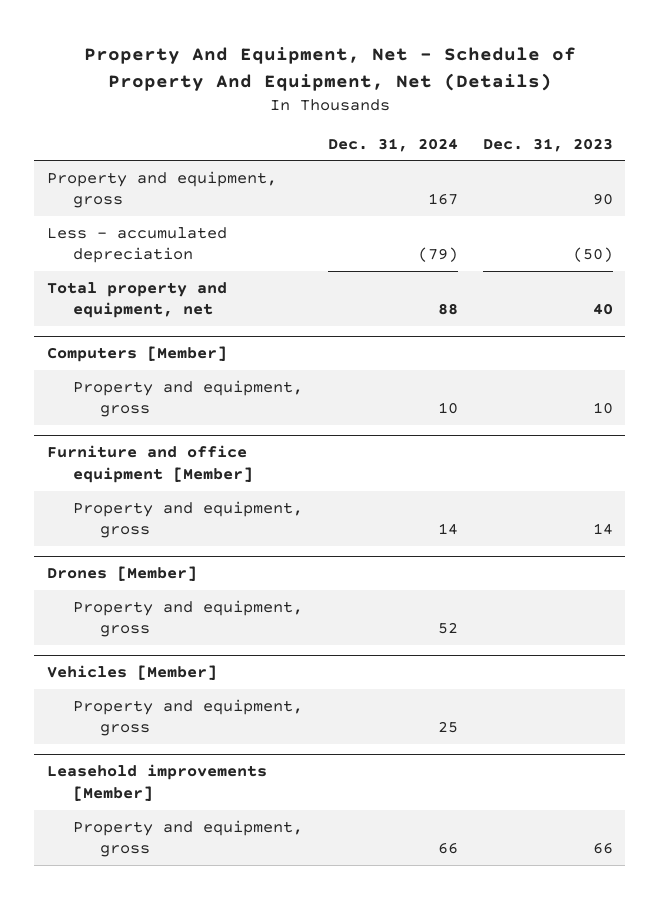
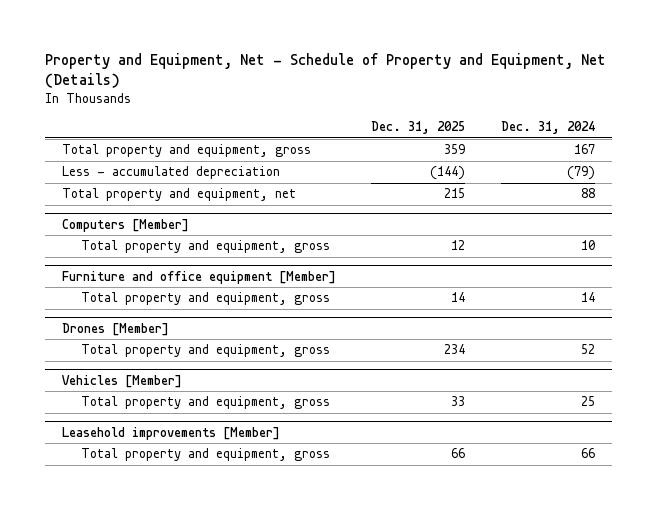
[83,47,576,91] Property And Equipment, Net - Schedule of Property And Equipment, Net (Details) -> [44,53,606,89] Property and Equipment, Net - Schedule of Property and Equipment, Net (Details)
[482,137,613,152] Dec. 31, 2023 -> none
none -> [371,121,466,135] Dec. 31, 2025
[46,170,277,209] Property and equipment, gross -> [62,144,312,158] Total property and equipment, gross
[73,379,304,418] Property and equipment, gross -> [80,240,330,254] Total property and equipment, gross
[73,500,304,539] Property and equipment, gross -> [80,292,330,306] Total property and equipment, gross
[73,599,304,638] Property and equipment, gross -> [80,344,330,358] Total property and equipment, gross
[73,698,304,737] Property and equipment, gross -> [80,396,330,410] Total property and equipment, gross
[73,819,304,858] Property and equipment, gross -> [80,448,330,462] Total property and equipment, gross

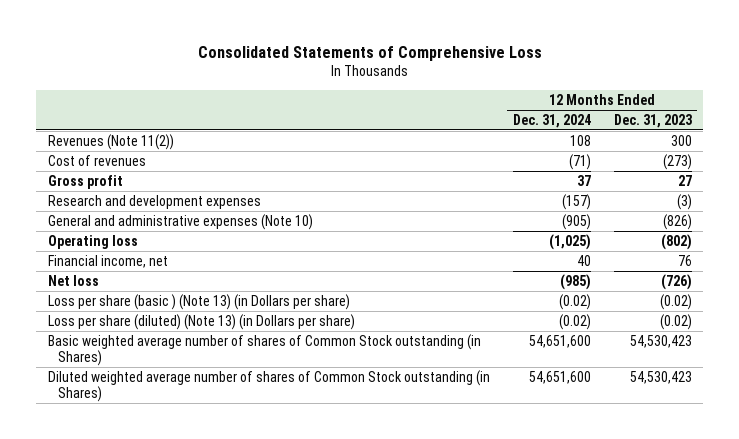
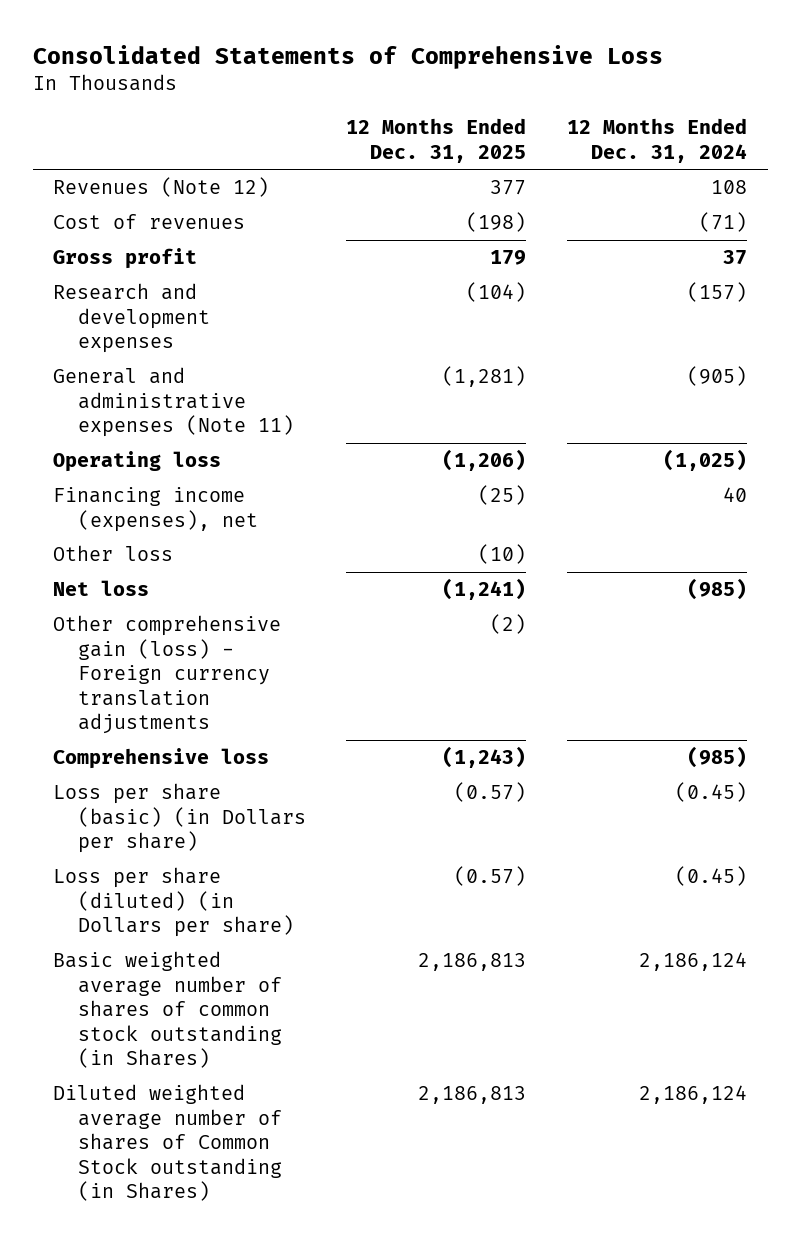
[613,113,692,128] Dec. 31, 2023 -> none
none -> [346,118,527,163] 12 Months Ended Dec. 31, 2025
[47,133,174,150] Revenues (Note 11(2)) -> [53,177,270,198] Revenues (Note 12)
[47,213,313,230] General and administrative expenses (Note 10) -> [53,367,294,438] General and administrative expenses (Note 11)
[47,254,168,268] Financial income, net -> [53,487,258,532] Financing income (expenses), net
none -> [53,545,174,562] Other loss
none -> [53,615,282,735] Other comprehensive gain (loss) - Foreign currency translation adjustments
none -> [53,748,270,770] Comprehensive loss
[47,293,350,310] Loss per share (basic ) (Note 13) (in Dollars per share) -> [53,783,306,854] Loss per share (basic) (in Dollars per share)
[558,293,591,310] (0.02) -> [675,782,748,803] (0.45)
[47,313,355,330] Loss per share (diluted) (Note 13) (in Dollars per share) -> [53,867,294,938] Loss per share (diluted) (in Dollars per share)
[558,313,591,330] (0.02) -> [675,866,748,887] (0.45)
[47,333,481,366] Basic weighted average number of shares of Common Stock outstanding (in Shares) -> [53,951,282,1069] Basic weighted average number of shares of common stock outstanding (in Shares)
[528,334,591,348] 54,651,600 -> [639,952,748,972] 2,186,124
[528,370,591,384] 54,651,600 -> [639,1085,748,1105] 2,186,124

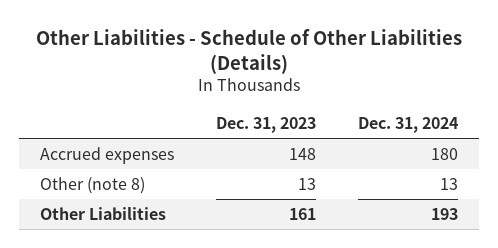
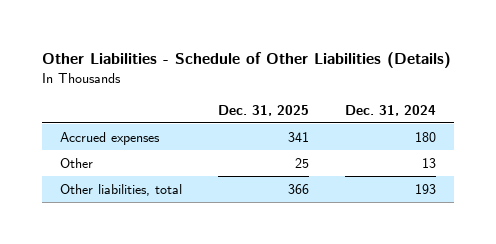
[216,116,317,133] Dec. 31, 2023 -> none
none -> [218,104,310,116] Dec. 31, 2025
[40,177,146,195] Other (note 8) -> [60,157,94,168] Other
[40,207,167,221] Other Liabilities -> [60,183,183,196] Other liabilities, total

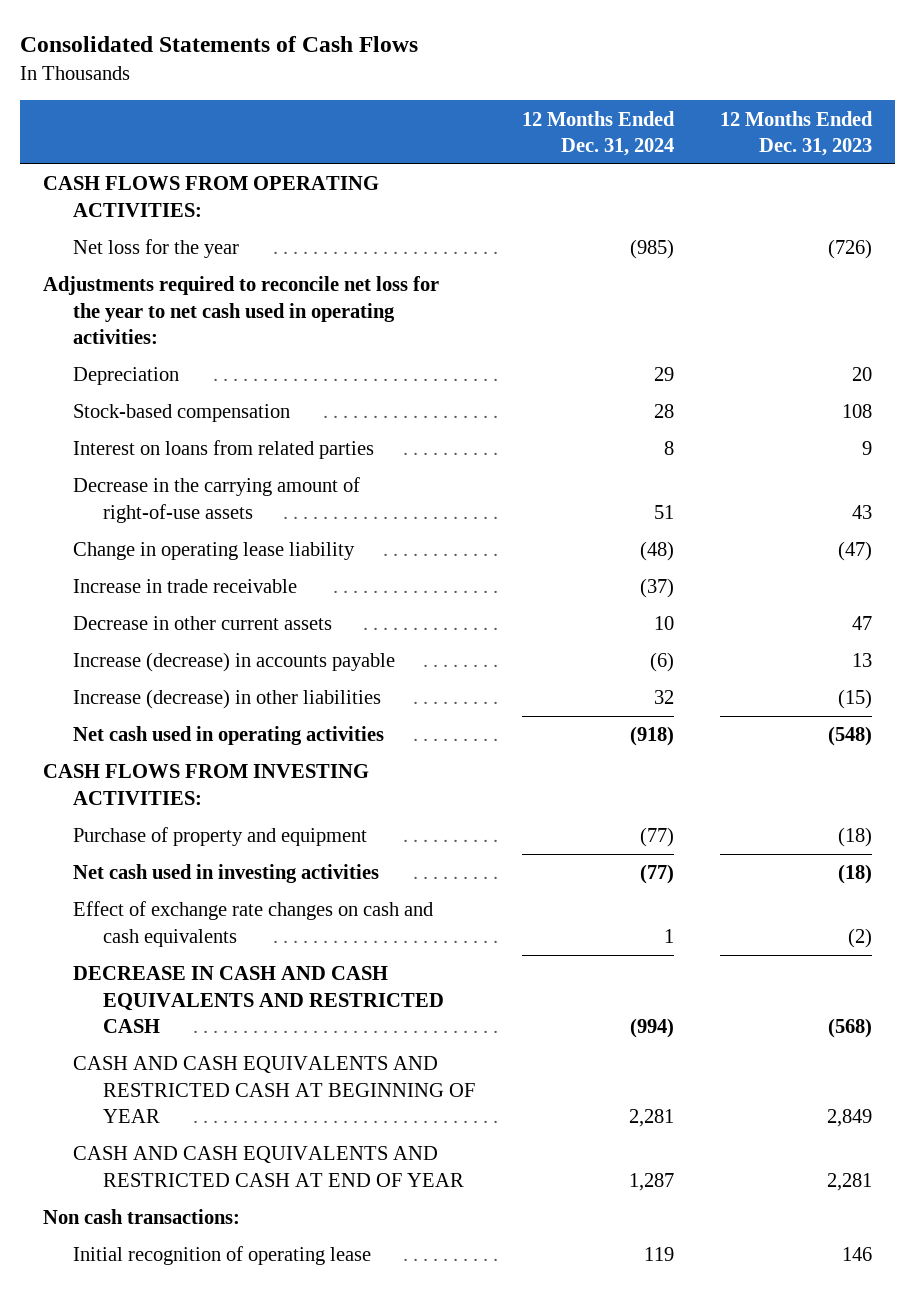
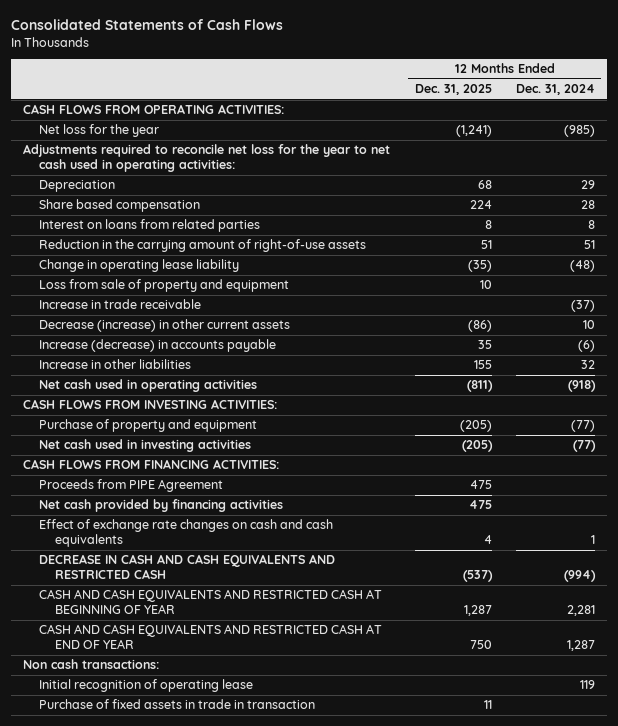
[719,110,873,156] 12 Months Ended Dec. 31, 2023 -> none
none -> [414,84,492,96] Dec. 31, 2025
[73,404,291,423] Stock-based compensation -> [39,199,201,213] Share based compensation
[73,477,361,523] Decrease in the carrying amount of right-of-use assets -> [39,239,367,253] Reduction in the carrying amount of right-of-use assets
none -> [39,279,290,293] Loss from sale of property and equipment
[73,616,333,631] Decrease in other current assets -> [39,319,291,333] Decrease (increase) in other current assets
[73,689,382,710] Increase (decrease) in other liabilities -> [39,359,192,370] Increase in other liabilities
none -> [23,459,280,470] CASH FLOWS FROM FINANCING ACTIVITIES:
none -> [39,479,224,493] Proceeds from PIPE Agreement
none -> [39,499,284,513] Net cash provided by financing activities
none -> [39,699,316,710] Purchase of fixed assets in trade in transaction

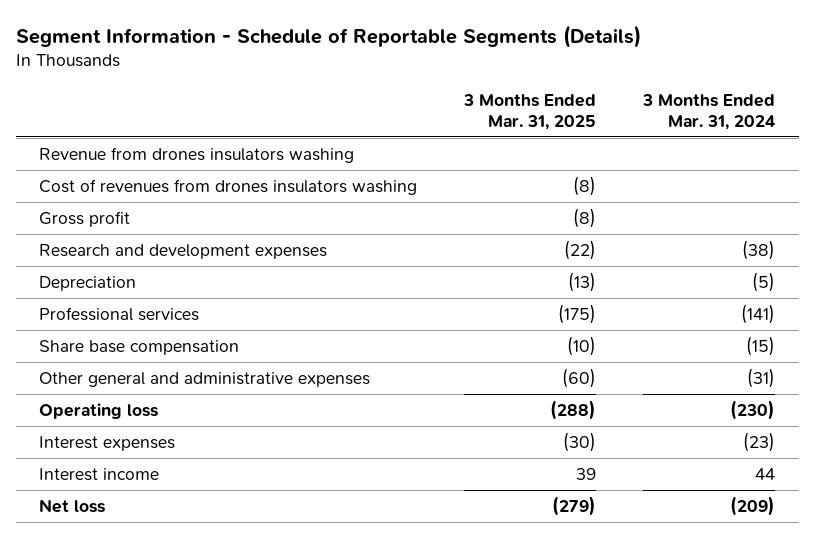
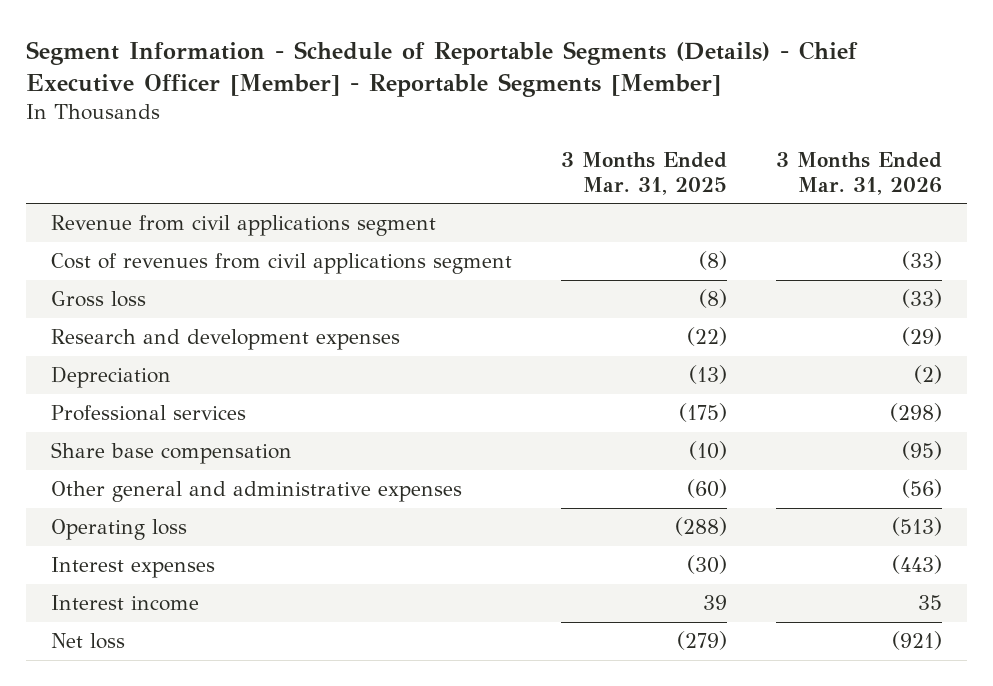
[15,24,641,48] Segment Information - Schedule of Reportable Segments (Details) -> [25,40,858,98] Segment Information - Schedule of Reportable Segments (Details) - Chief Executive Officer [Member] - Reportable Segments [Member]
[642,93,776,130] 3 Months Ended Mar. 31, 2024 -> none
none -> [775,151,942,195] 3 Months Ended Mar. 31, 2026
[39,146,355,163] Revenue from drones insulators washing -> [50,215,436,237] Revenue from civil applications segment
[39,178,418,195] Cost of revenues from drones insulators washing -> [50,253,512,275] Cost of revenues from civil applications segment
[39,210,131,227] Gross profit -> [50,291,146,308] Gross loss

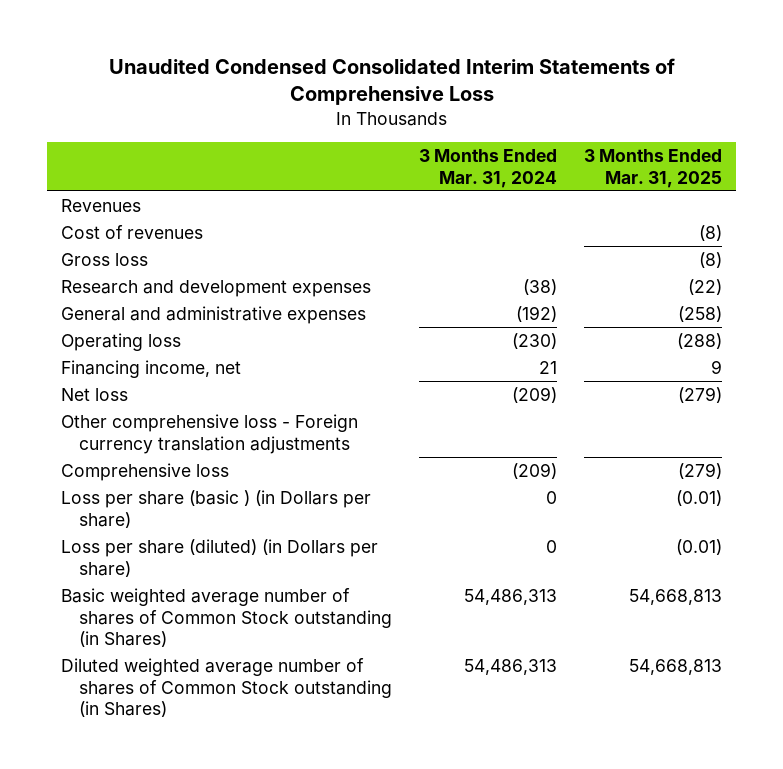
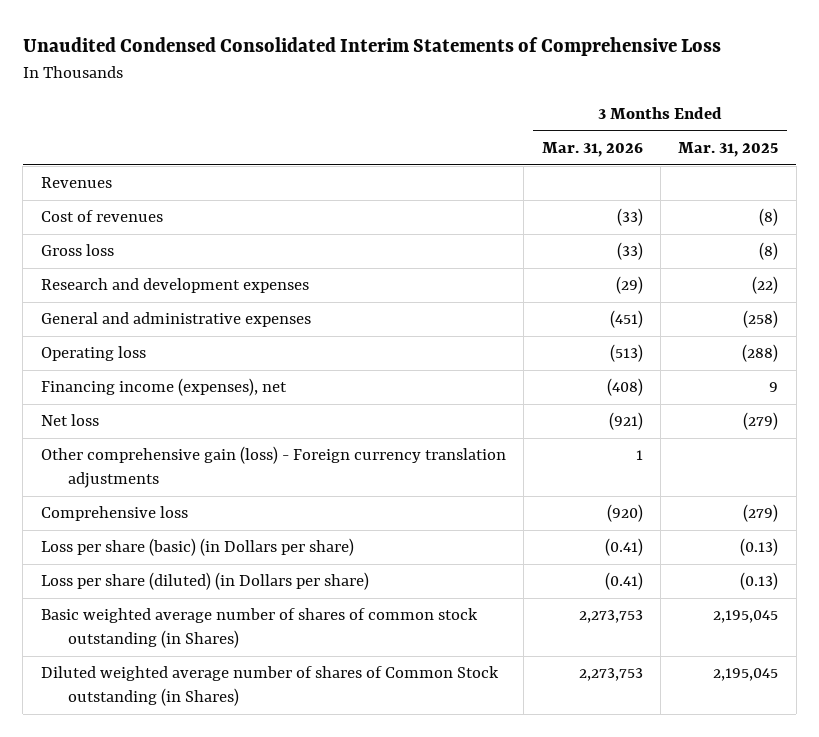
[418,148,557,188] 3 Months Ended Mar. 31, 2024 -> none
none -> [541,142,643,158] Mar. 31, 2026
[61,359,242,378] Financing income, net -> [40,378,287,397] Financing income (expenses), net
[61,413,359,454] Other comprehensive loss - Foreign currency translation adjustments -> [40,446,506,489] Other comprehensive gain (loss) - Foreign currency translation adjustments
[61,489,372,528] Loss per share (basic ) (in Dollars per share) -> [40,538,354,557] Loss per share (basic) (in Dollars per share)
[676,489,723,506] (0.01) -> [740,538,779,557] (0.13)
[676,538,723,555] (0.01) -> [740,572,779,591] (0.13)
[61,587,392,648] Basic weighted average number of shares of Common Stock outstanding (in Shares) -> [40,608,478,649] Basic weighted average number of shares of common stock outstanding (in Shares)
[629,588,723,605] 54,668,813 -> [713,610,779,624] 2,195,045
[629,658,723,675] 54,668,813 -> [713,668,779,682] 2,195,045

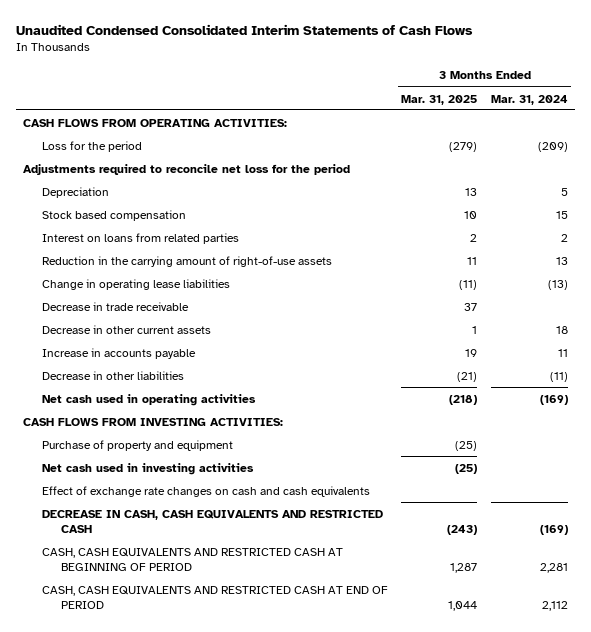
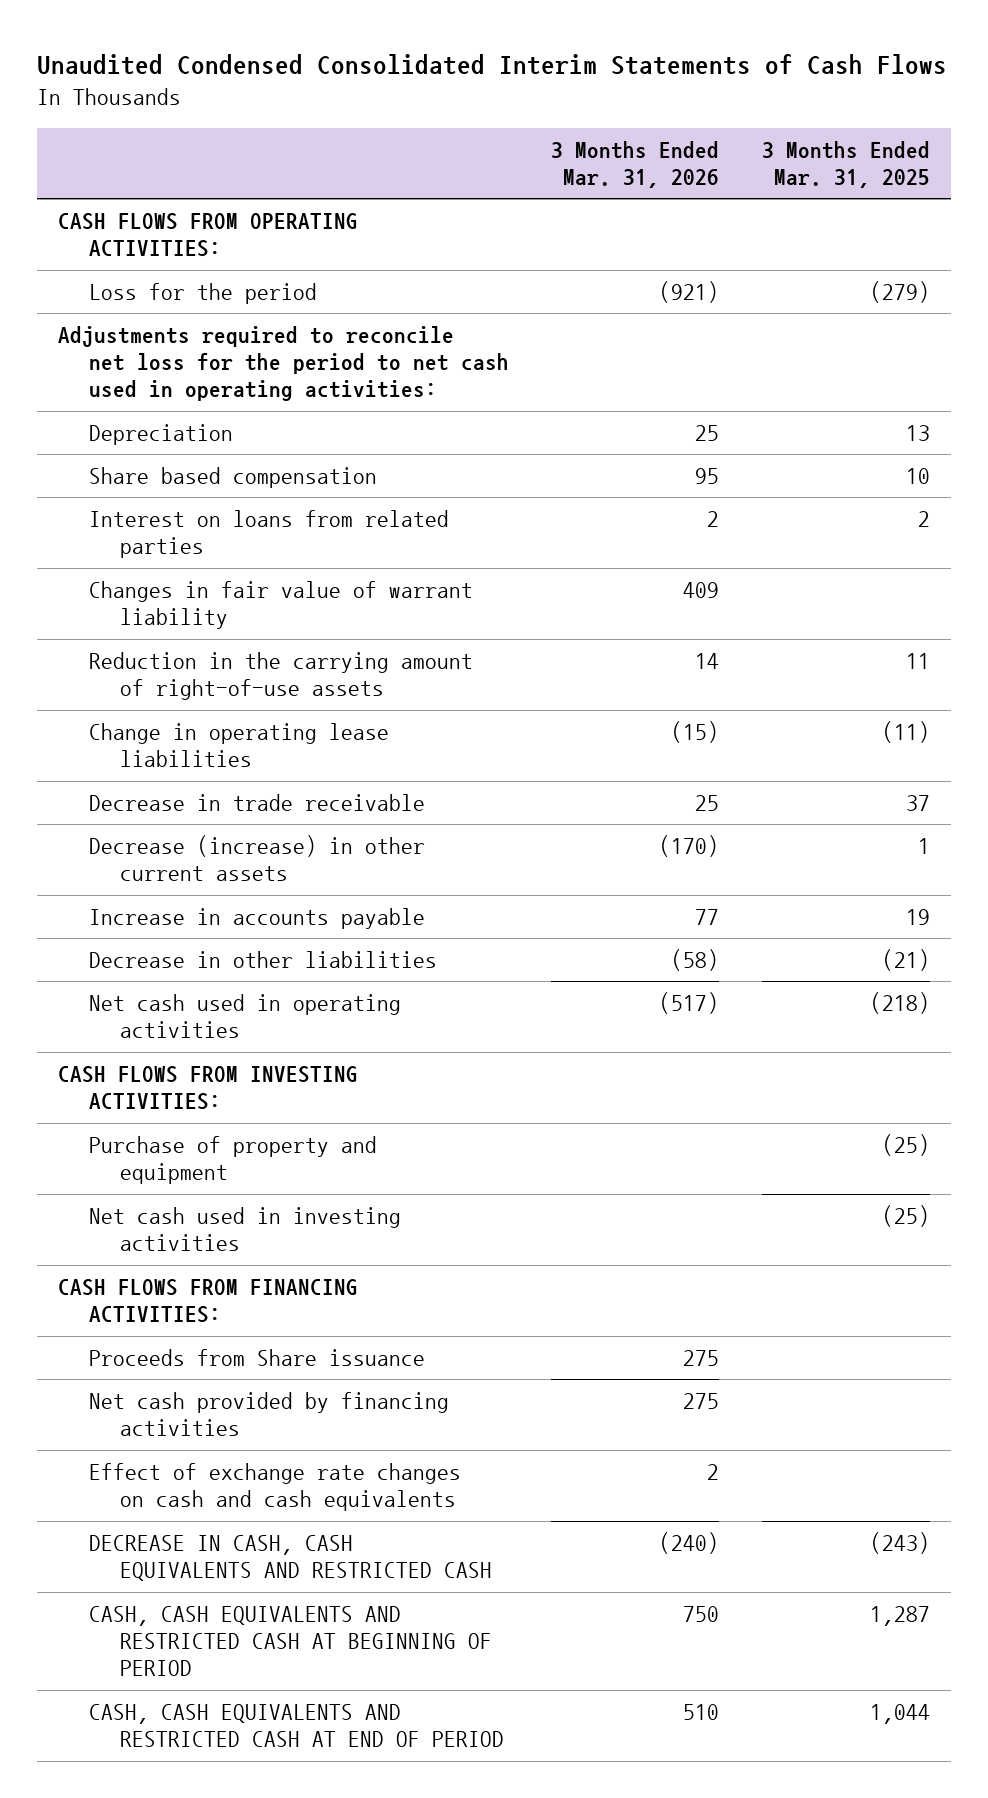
[491,94,569,105] Mar. 31, 2024 -> none
none -> [551,140,720,188] 3 Months Ended Mar. 31, 2026
[22,163,350,175] Adjustments required to reconcile net loss for the period -> [58,326,510,402] Adjustments required to reconcile net loss for the period to net cash used in operating activities:
[41,209,186,221] Stock based compensation -> [89,467,378,489] Share based compensation
none -> [89,581,474,630] Changes in fair value of warrant liability
[41,324,211,334] Decrease in other current assets -> [89,835,426,882] Decrease (increase) in other current assets
none -> [58,1279,359,1324] CASH FLOWS FROM FINANCING ACTIVITIES:
none -> [89,1349,426,1367] Proceeds from Share issuance
none -> [89,1392,450,1437] Net cash provided by financing activities

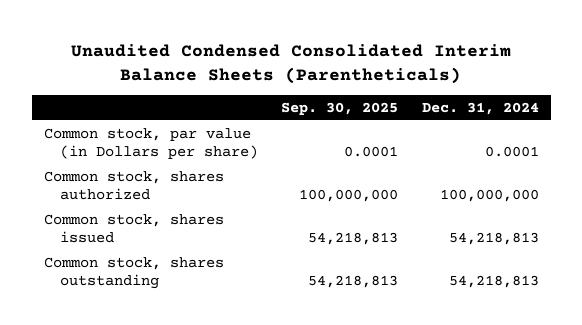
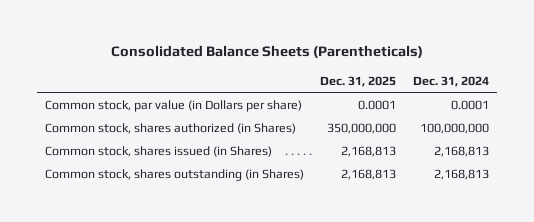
[71,43,512,84] Unaudited Condensed Consolidated Interim Balance Sheets (Parentheticals) -> [110,45,423,59] Consolidated Balance Sheets (Parentheticals)
[281,102,399,116] Sep. 30, 2025 -> none
none -> [320,75,397,87] Dec. 31, 2025
[43,170,224,200] Common stock, shares authorized -> [45,122,297,134] Common stock, shares authorized (in Shares)
[43,213,224,243] Common stock, shares issued -> [45,145,273,157] Common stock, shares issued (in Shares)
[448,231,539,245] 54,218,813 -> [433,145,489,157] 2,168,813
[43,256,224,289] Common stock, shares outstanding -> [45,168,305,181] Common stock, shares outstanding (in Shares)
[448,274,539,288] 54,218,813 -> [433,168,489,180] 2,168,813

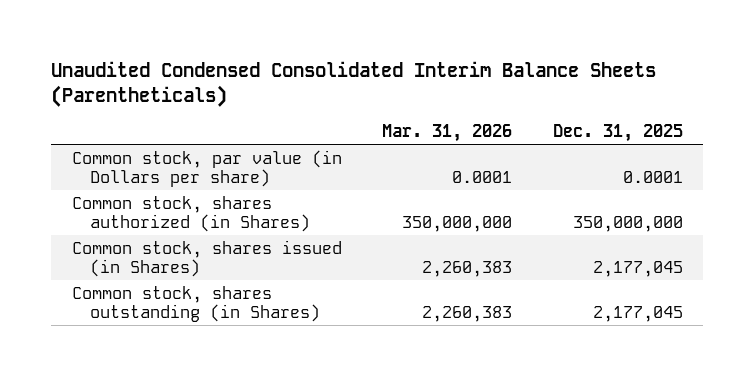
[110,45,423,59] Consolidated Balance Sheets (Parentheticals) -> [51,60,657,108] Unaudited Condensed Consolidated Interim Balance Sheets (Parentheticals)
[412,75,489,87] Dec. 31, 2024 -> none
none -> [382,124,513,143] Mar. 31, 2026
[341,145,397,157] 2,168,813 -> [592,260,683,277] 2,177,045
[341,168,397,180] 2,168,813 -> [592,305,683,322] 2,177,045

